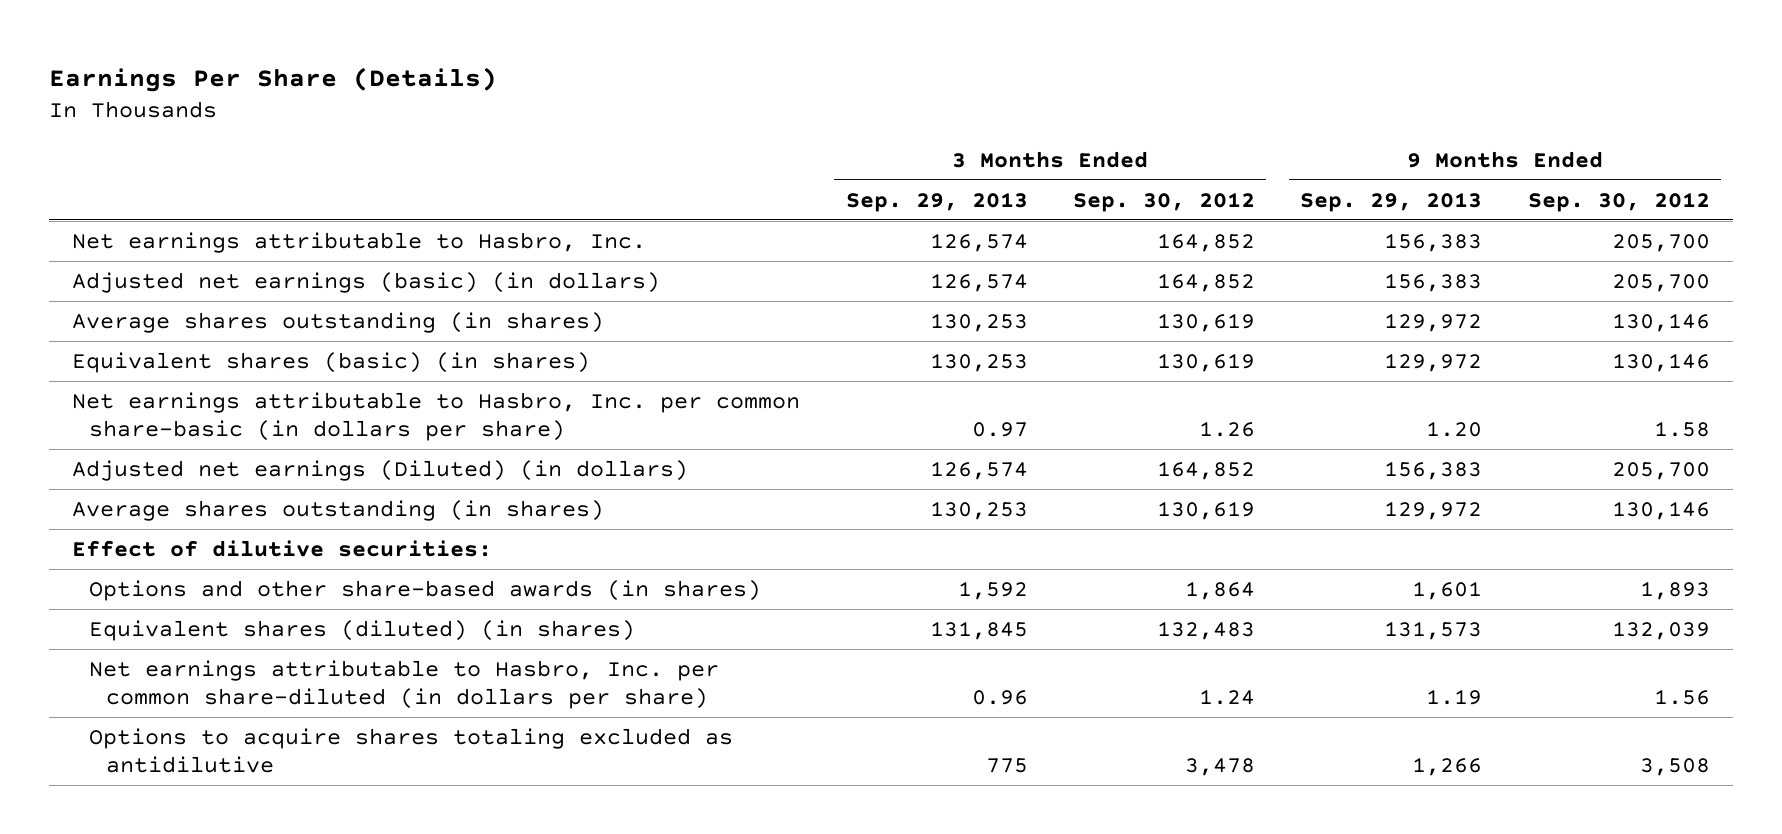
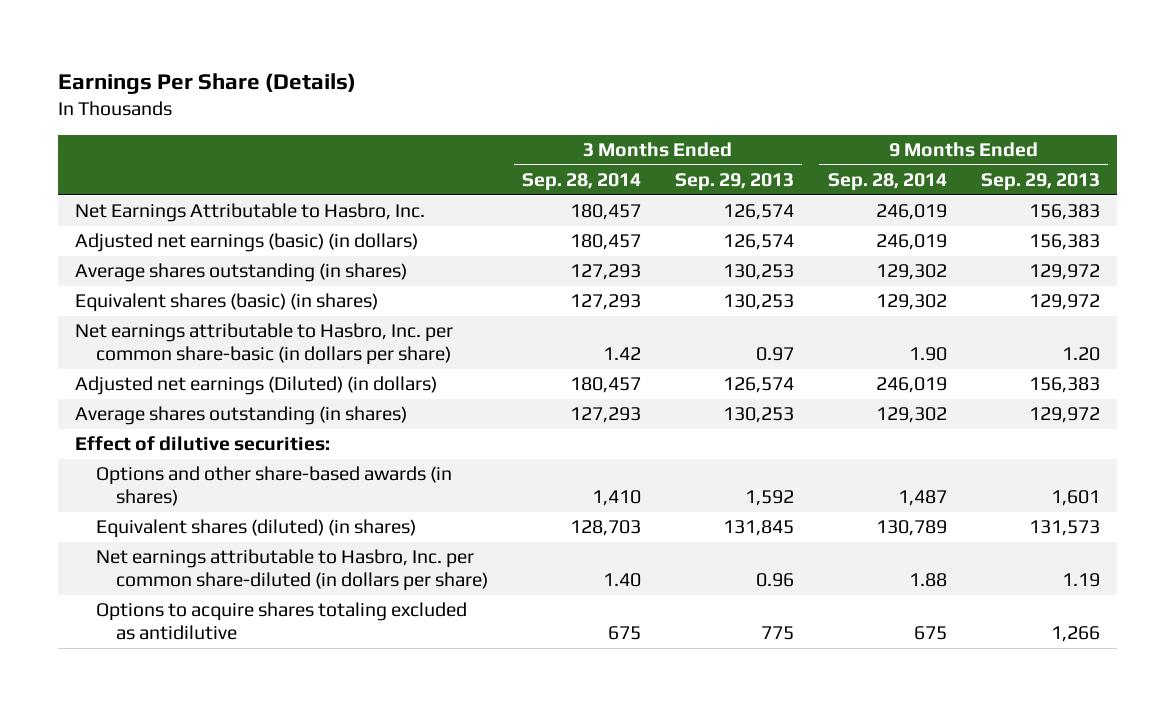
[1073,191,1256,212] Sep. 30, 2012 -> none
[1527,191,1710,212] Sep. 30, 2012 -> none
none -> [522,173,642,192] Sep. 28, 2014
none -> [827,173,947,192] Sep. 28, 2014
[72,231,647,253] Net earnings attributable to Hasbro, Inc. -> [74,203,425,223] Net Earnings Attributable to Hasbro, Inc.

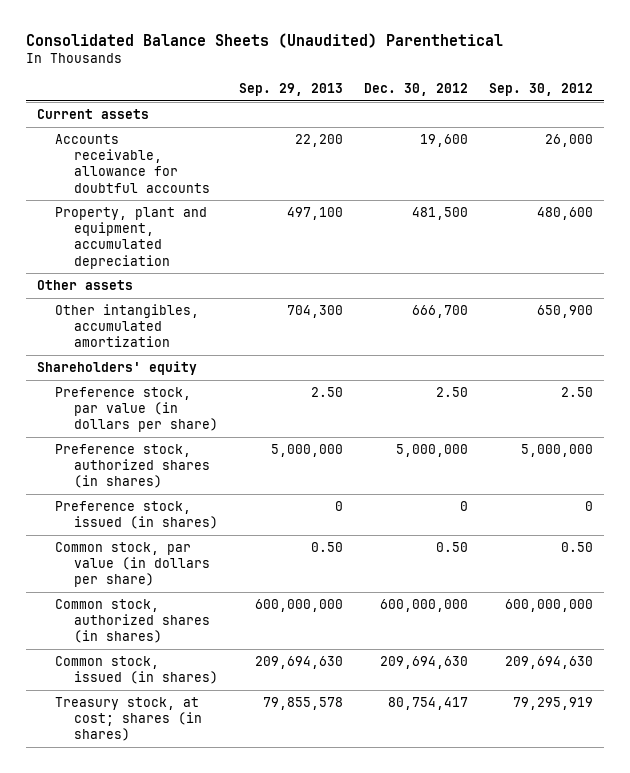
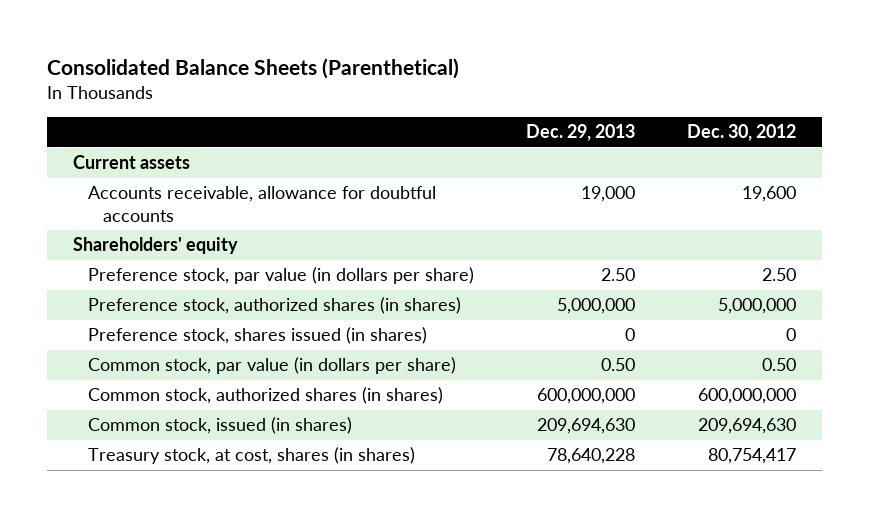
[26,33,504,49] Consolidated Balance Sheets (Unaudited) Parenthetical -> [46,57,459,79] Consolidated Balance Sheets (Parenthetical)
[239,83,344,97] Sep. 29, 2013 -> none
[489,83,594,97] Sep. 30, 2012 -> none
none -> [525,124,635,142] Dec. 29, 2013
[55,206,208,269] Property, plant and equipment, accumulated depreciation -> none
[36,279,133,290] Other assets -> none
[55,303,200,348] Other intangibles, accumulated amortization -> none
[55,500,219,530] Preference stock, issued (in shares) -> [87,327,427,345] Preference stock, shares issued (in shares)
[55,696,203,742] Treasury stock, at cost; shares (in shares) -> [87,447,415,465] Treasury stock, at cost, shares (in shares)

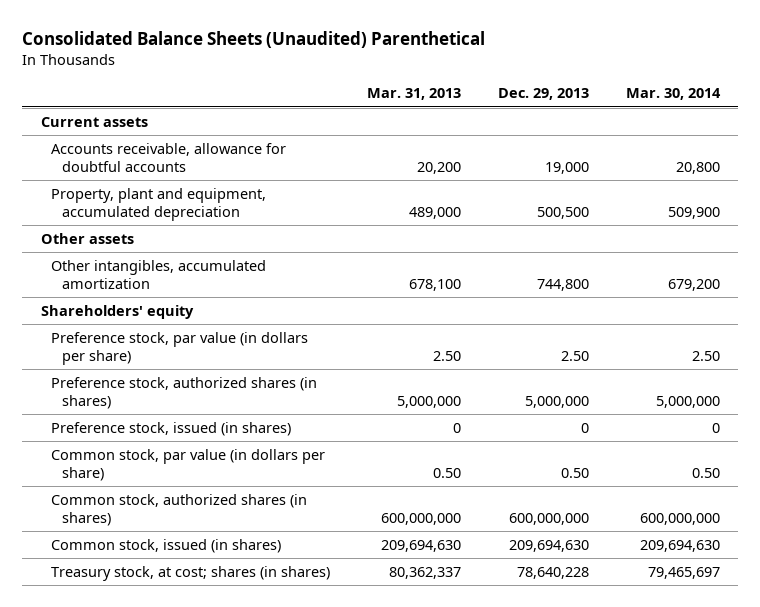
[46,57,459,79] Consolidated Balance Sheets (Parenthetical) -> [22,31,486,49] Consolidated Balance Sheets (Unaudited) Parenthetical
[686,124,796,142] Dec. 30, 2012 -> none
none -> [367,88,462,101] Mar. 31, 2013
none -> [625,88,721,101] Mar. 30, 2014
none -> [51,187,267,221] Property, plant and equipment, accumulated depreciation
none -> [40,232,134,244] Other assets
none -> [51,259,267,289] Other intangibles, accumulated amortization
[87,327,427,345] Preference stock, shares issued (in shares) -> [51,421,292,436] Preference stock, issued (in shares)
[87,447,415,465] Treasury stock, at cost, shares (in shares) -> [51,565,331,581] Treasury stock, at cost; shares (in shares)

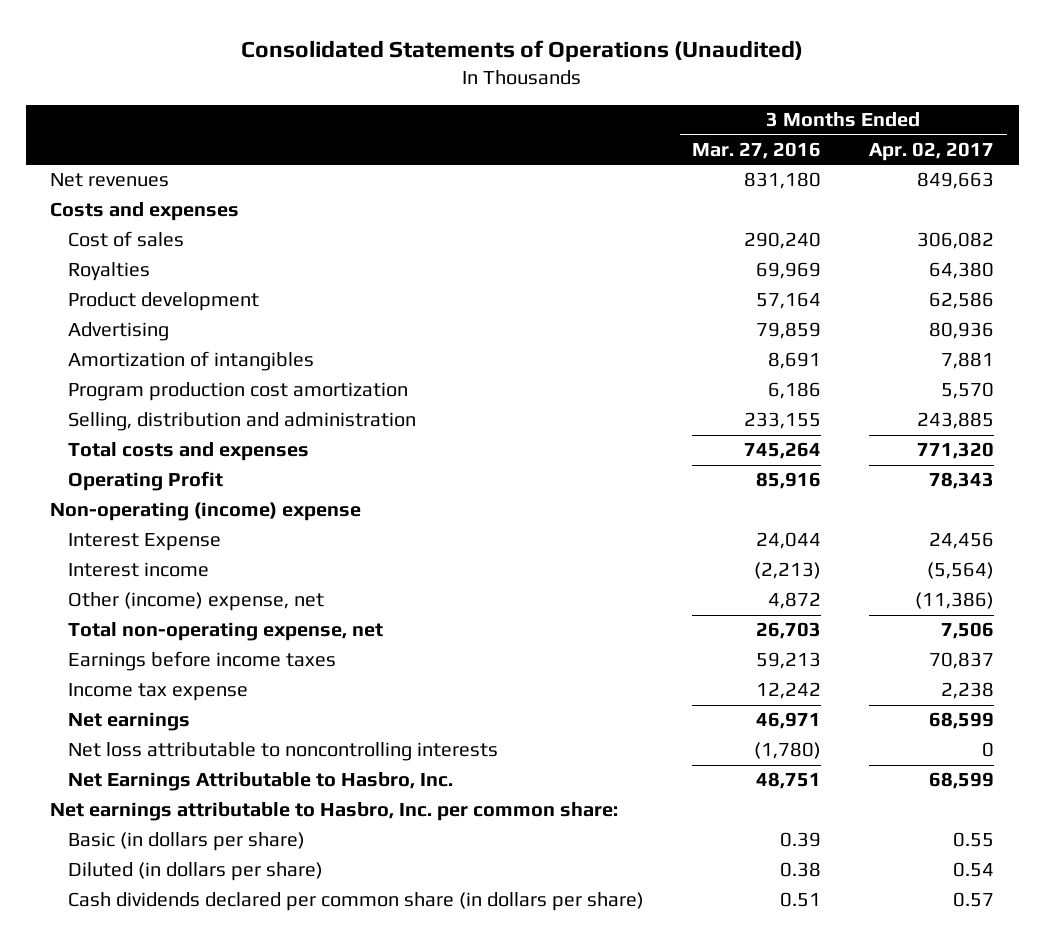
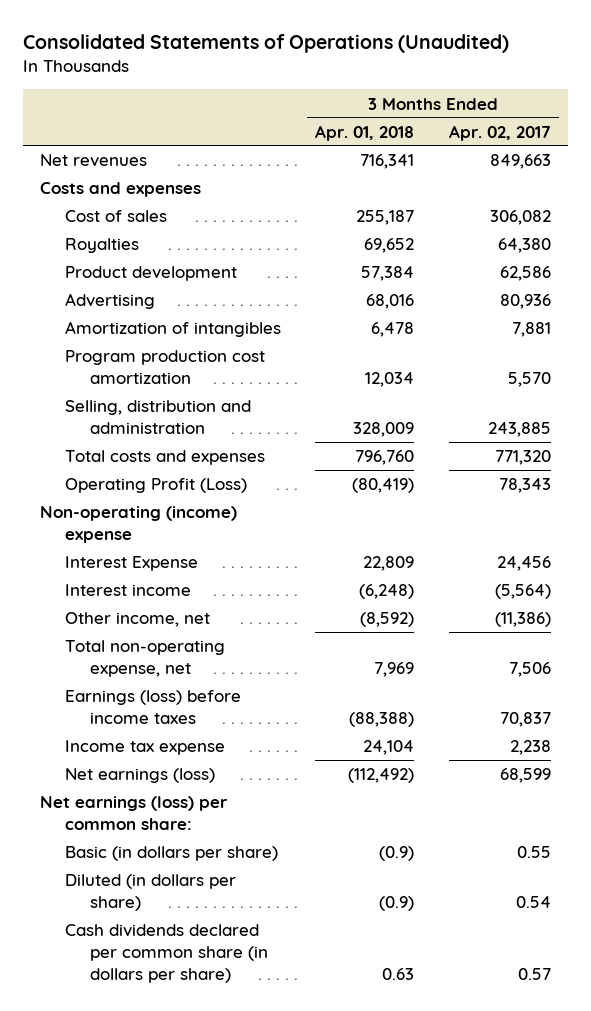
[692,141,822,159] Mar. 27, 2016 -> none
none -> [315,124,415,141] Apr. 01, 2018
[68,471,224,492] Operating Profit -> [65,478,248,494] Operating Profit (Loss)
[68,592,325,612] Other (income) expense, net -> [65,612,211,628] Other income, net
[68,651,337,672] Earnings before income taxes -> [65,690,242,724] Earnings (loss) before income taxes
[68,712,191,732] Net earnings -> none
[68,742,499,762] Net loss attributable to noncontrolling interests -> none
[68,772,454,792] Net Earnings Attributable to Hasbro, Inc. -> [65,768,216,784] Net earnings (loss)
[49,802,618,822] Net earnings attributable to Hasbro, Inc. per common share: -> [40,796,229,830] Net earnings (loss) per common share:

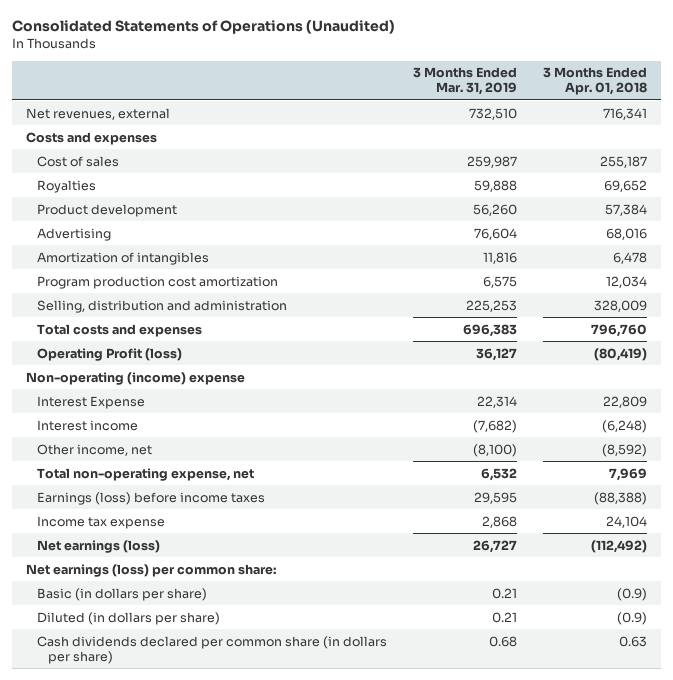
[448,124,551,141] Apr. 02, 2017 -> none
none -> [412,67,517,96] 3 Months Ended Mar. 31, 2019
[40,154,148,168] Net revenues -> [25,107,170,120] Net revenues, external
[65,478,248,494] Operating Profit (Loss) -> [36,347,182,361] Operating Profit (loss)

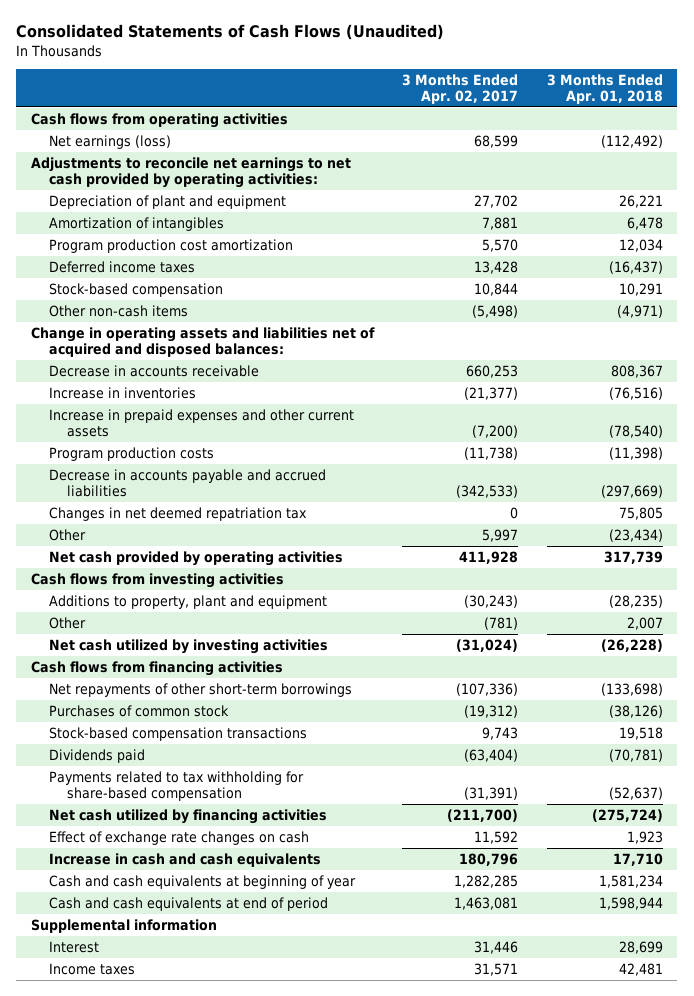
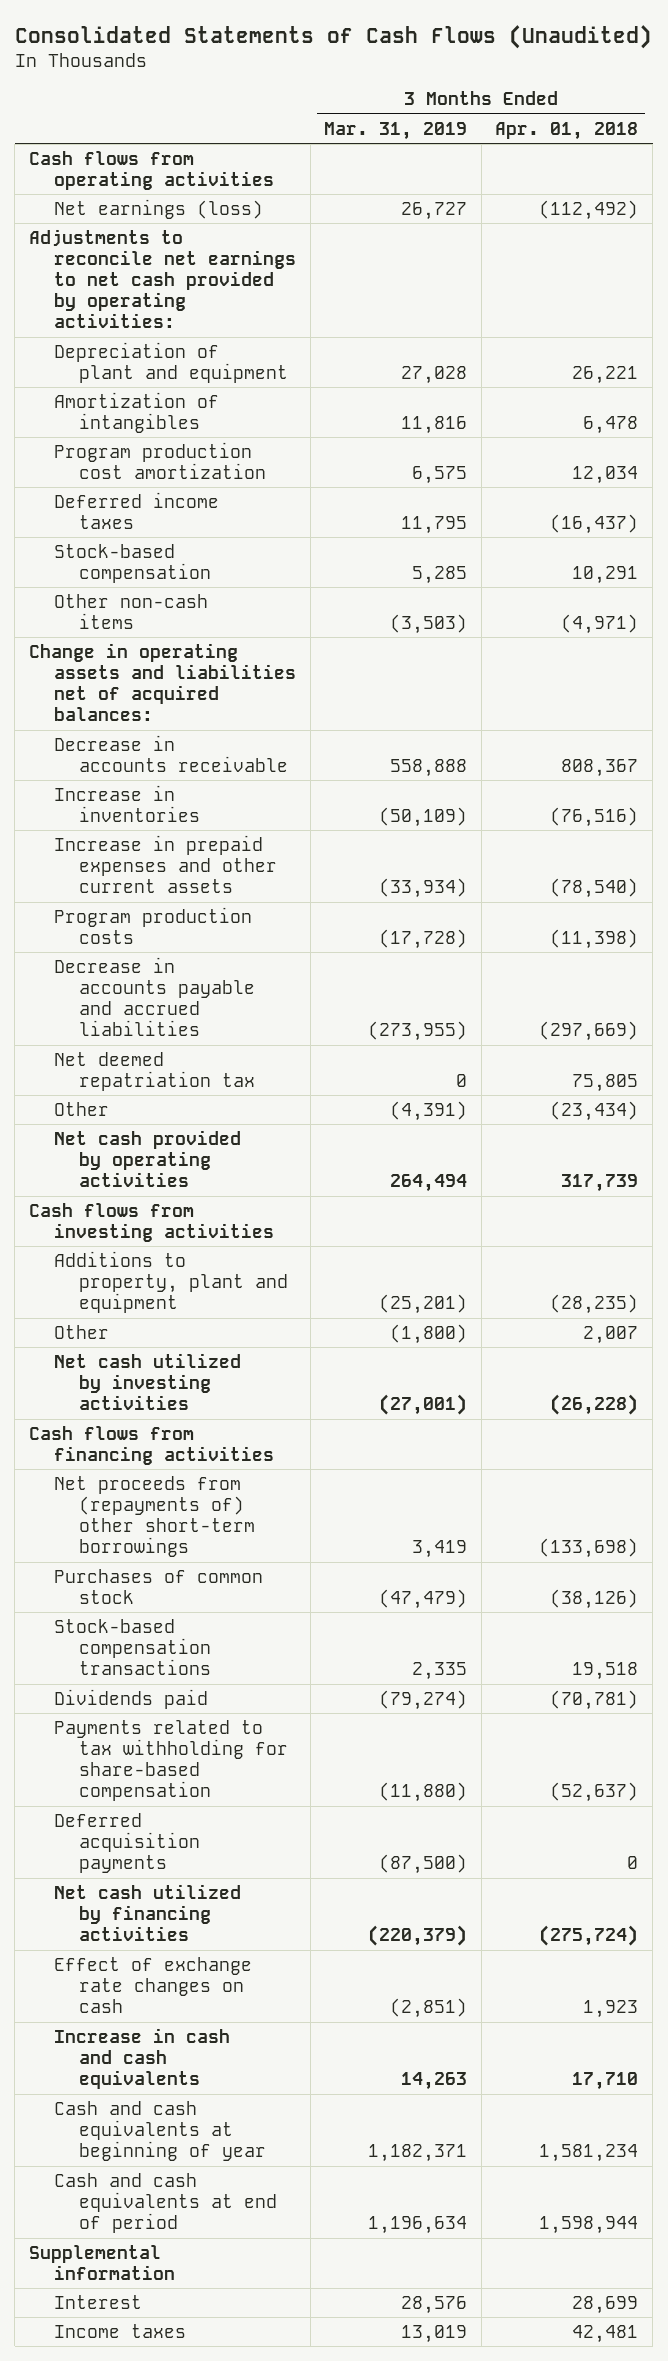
[402,74,519,104] 3 Months Ended Apr. 02, 2017 -> none
none -> [324,121,468,140] Mar. 31, 2019
[30,326,375,357] Change in operating assets and liabilities net of acquired and disposed balances: -> [29,642,297,722] Change in operating assets and liabilities net of acquired balances:
[48,506,307,521] Changes in net deemed repatriation tax -> [54,1051,256,1092] Net deemed repatriation tax
[48,682,352,697] Net repayments of other short-term borrowings -> [54,1475,256,1558] Net proceeds from (repayments of) other short-term borrowings
none -> [54,1812,201,1874] Deferred acquisition payments

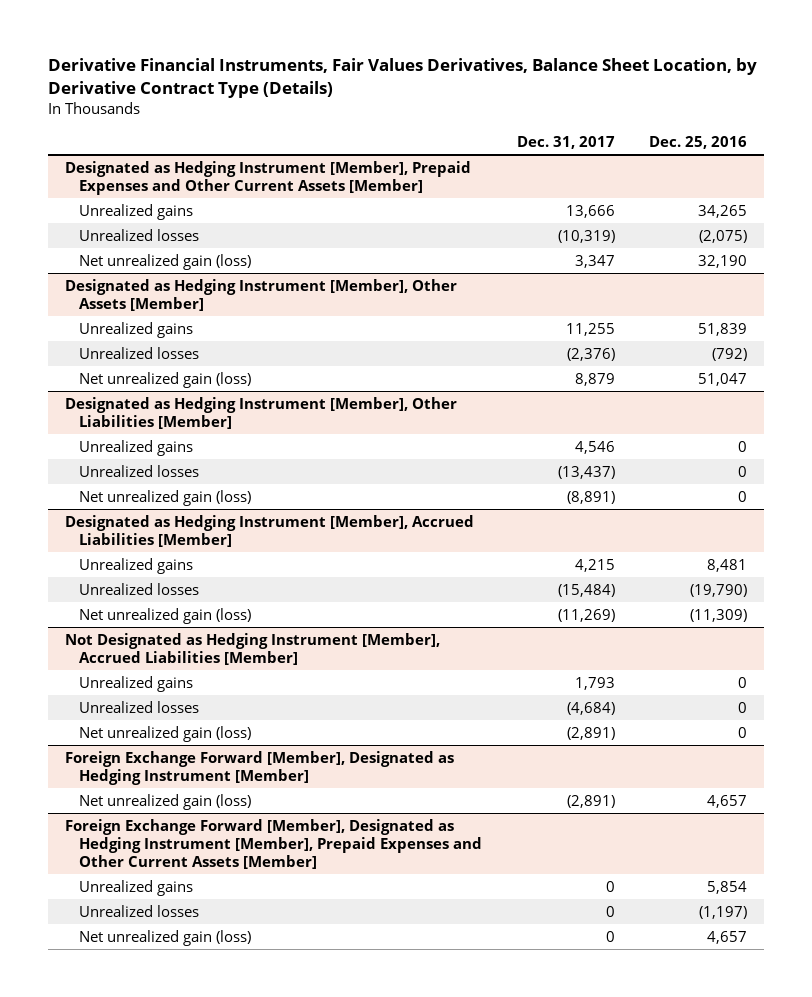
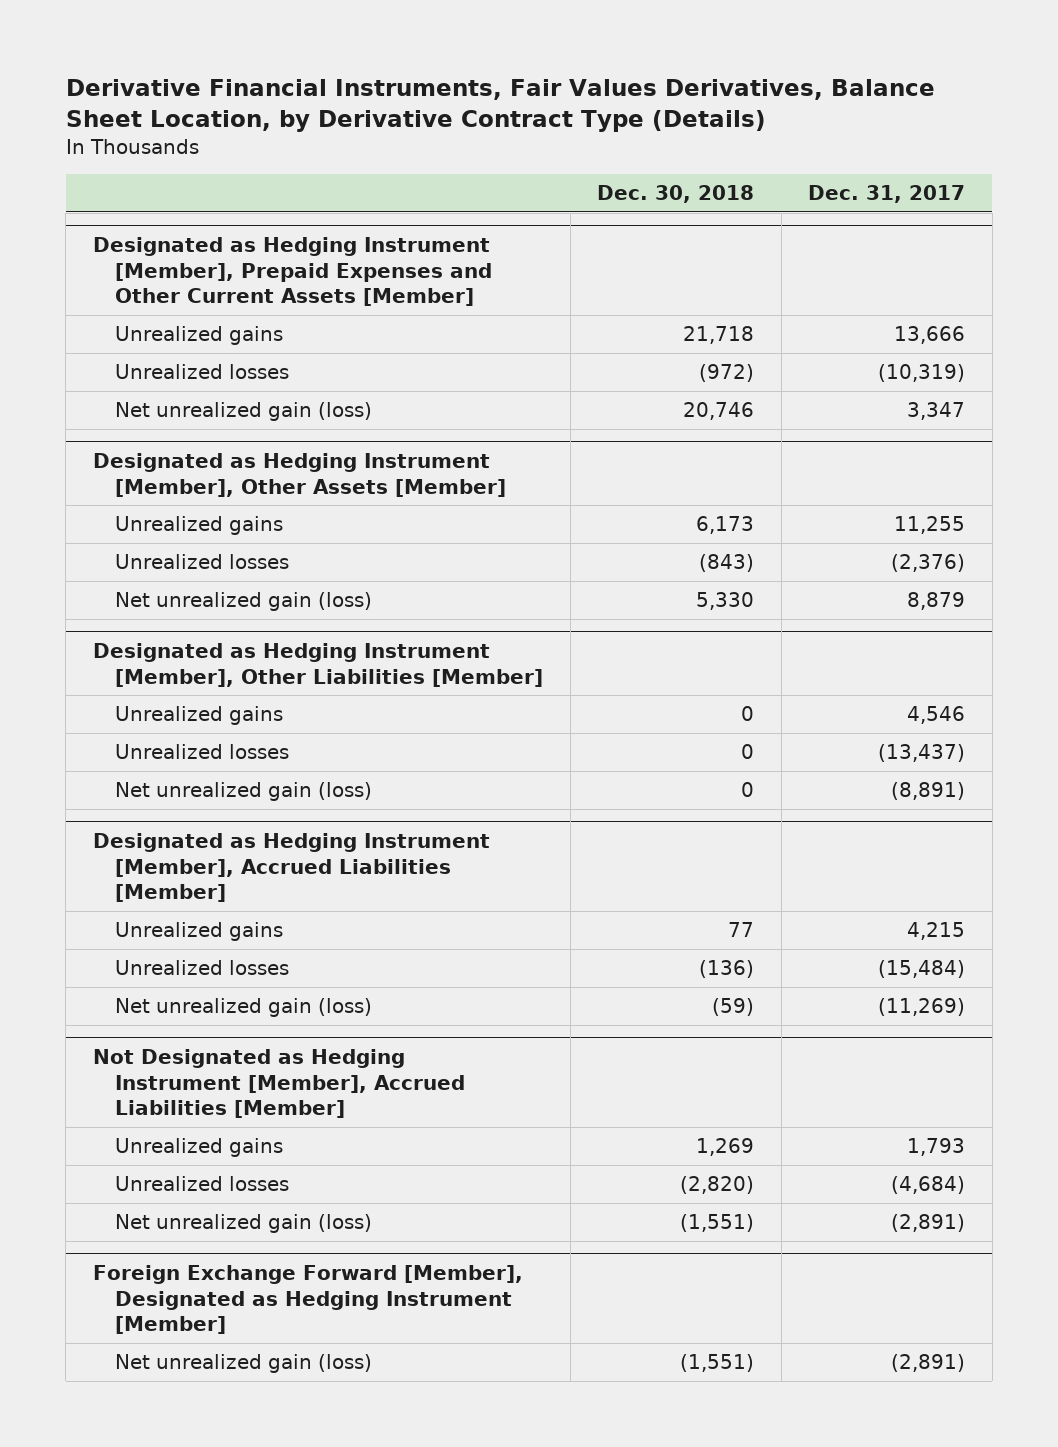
[649,136,748,150] Dec. 25, 2016 -> none
none -> [597,185,755,204] Dec. 30, 2018
[64,818,483,869] Foreign Exchange Forward [Member], Designated as Hedging Instrument [Member], Prepaid Expenses and Other Current Assets [Member] -> none
[79,879,194,896] Unrealized gains -> none
[79,904,200,917] Unrealized losses -> none
[79,929,252,946] Net unrealized gain (loss) -> none

